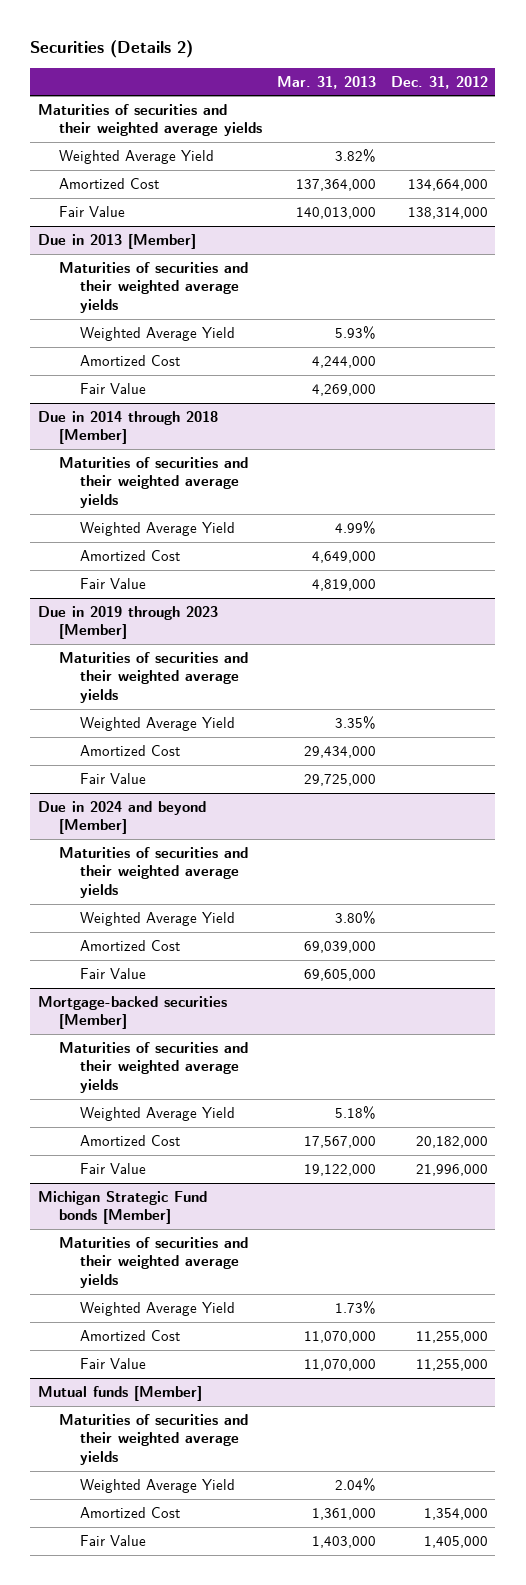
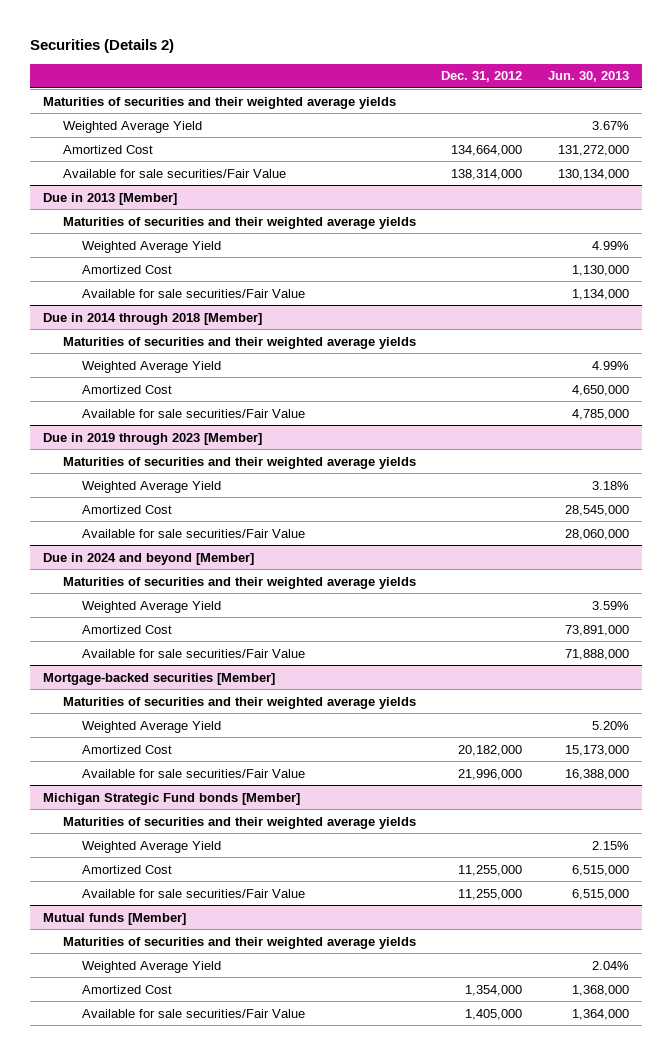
[276,75,376,89] Mar. 31, 2013 -> none
none -> [548,71,630,83] Jun. 30, 2013
[58,205,125,217] Fair Value -> [62,168,286,178] Available for sale securities/Fair Value
[79,382,146,394] Fair Value -> none
none -> [81,288,305,298] Available for sale securities/Fair Value
[79,577,146,589] Fair Value -> none
none -> [81,408,305,418] Available for sale securities/Fair Value
[79,772,146,784] Fair Value -> none
none -> [81,528,305,538] Available for sale securities/Fair Value
[79,967,146,979] Fair Value -> none
none -> [81,648,305,658] Available for sale securities/Fair Value
[79,1162,146,1174] Fair Value -> [81,768,305,778] Available for sale securities/Fair Value
[79,1357,146,1369] Fair Value -> [81,888,305,898] Available for sale securities/Fair Value
[79,1534,146,1546] Fair Value -> [81,1008,305,1018] Available for sale securities/Fair Value

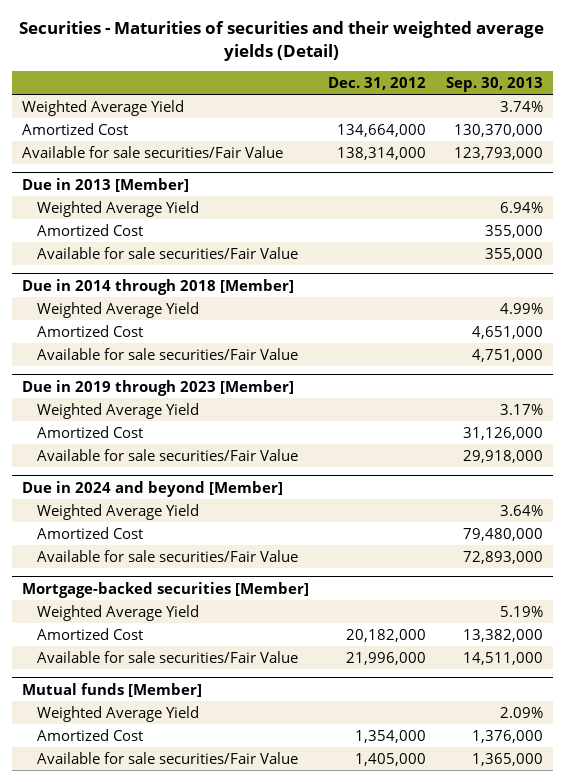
[30,39,175,54] Securities (Details 2) -> [19,21,545,61] Securities - Maturities of securities and their weighted average yields (Detail)
[548,71,630,83] Jun. 30, 2013 -> none
none -> [445,76,543,92] Sep. 30, 2013
[43,96,397,109] Maturities of securities and their weighted average yields -> none
[62,216,416,229] Maturities of securities and their weighted average yields -> none
[62,336,416,349] Maturities of securities and their weighted average yields -> none
[62,456,416,469] Maturities of securities and their weighted average yields -> none
[62,576,416,589] Maturities of securities and their weighted average yields -> none
[62,696,416,709] Maturities of securities and their weighted average yields -> none
[43,792,301,805] Michigan Strategic Fund bonds [Member] -> none
[62,816,416,829] Maturities of securities and their weighted average yields -> none
[81,840,221,853] Weighted Average Yield -> none
[81,864,172,874] Amortized Cost -> none
[81,888,305,898] Available for sale securities/Fair Value -> none
[62,936,416,949] Maturities of securities and their weighted average yields -> none

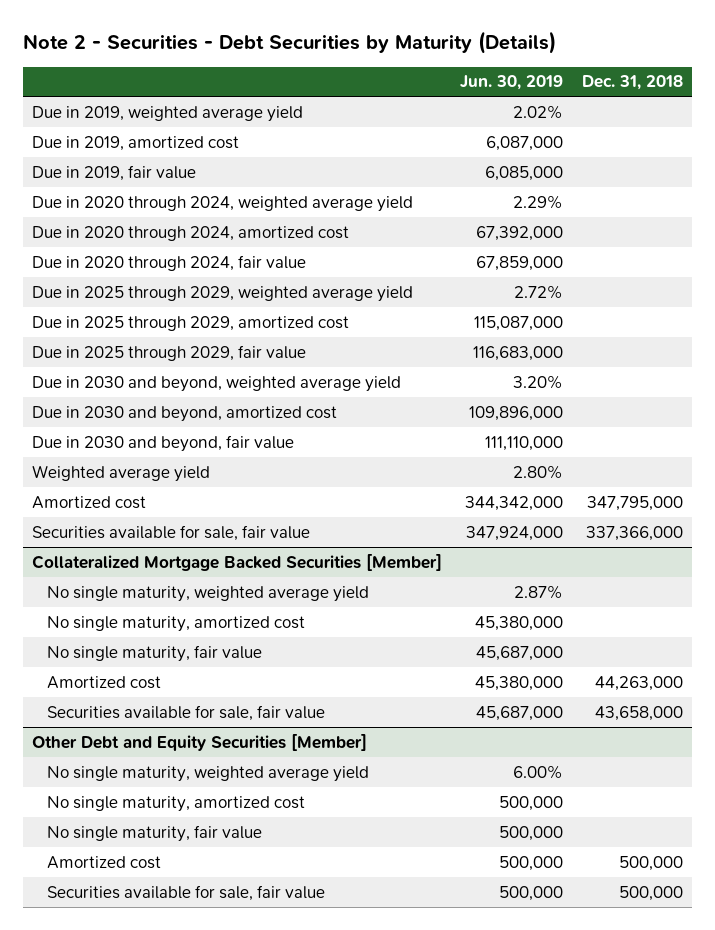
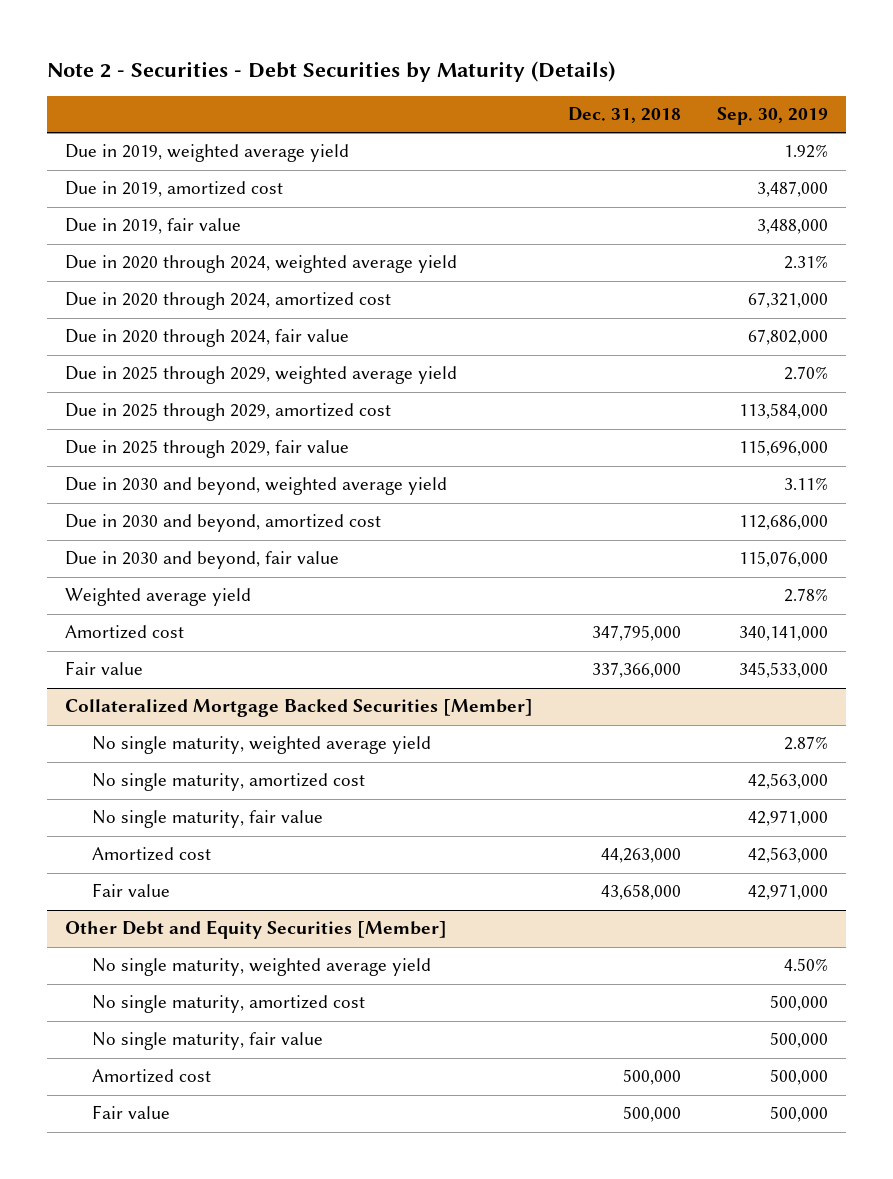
[460,75,564,91] Jun. 30, 2019 -> none
none -> [716,107,828,126] Sep. 30, 2019
[31,524,310,541] Securities available for sale, fair value -> [64,661,143,676] Fair value
[47,704,326,721] Securities available for sale, fair value -> [91,883,170,898] Fair value
[47,884,326,901] Securities available for sale, fair value -> [91,1105,170,1120] Fair value

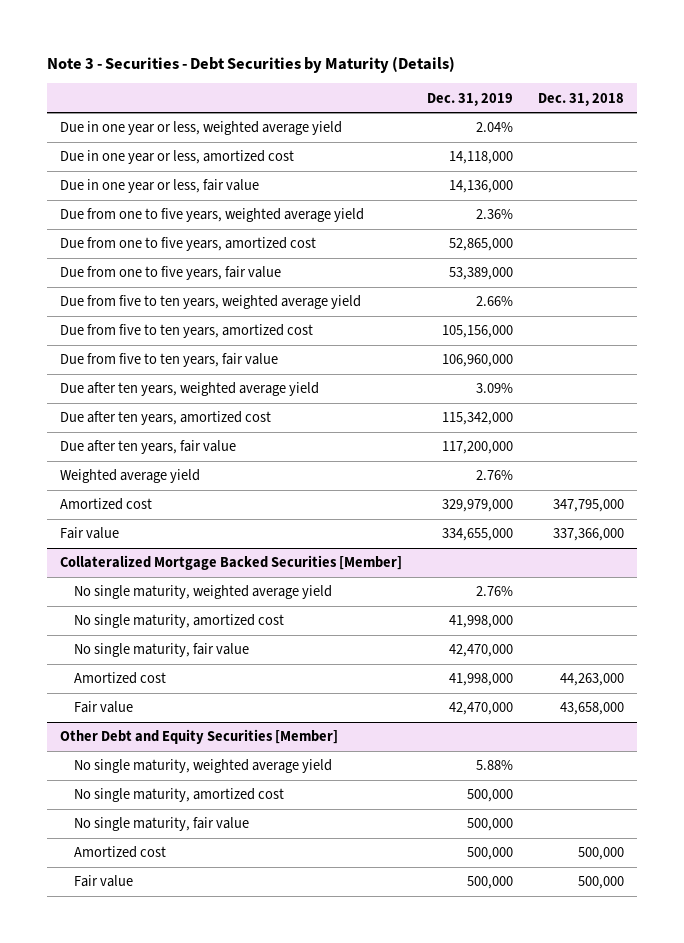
[47,60,616,82] Note 2 - Securities - Debt Securities by Maturity (Details) -> [46,56,455,74] Note 3 - Securities - Debt Securities by Maturity (Details)
[716,107,828,126] Sep. 30, 2019 -> none
none -> [426,92,513,106] Dec. 31, 2019
[64,181,283,198] Due in 2019, amortized cost -> none
[64,218,241,235] Due in 2019, fair value -> none
[64,144,349,163] Due in 2019, weighted average yield -> [59,121,342,136] Due in one year or less, weighted average yield
none -> [59,150,294,165] Due in one year or less, amortized cost
none -> [59,179,259,194] Due in one year or less, fair value
[64,255,457,274] Due in 2020 through 2024, weighted average yield -> [59,208,364,223] Due from one to five years, weighted average yield
[64,292,391,311] Due in 2020 through 2024, amortized cost -> [59,237,316,252] Due from one to five years, amortized cost
[64,329,349,348] Due in 2020 through 2024, fair value -> [59,266,281,281] Due from one to five years, fair value
[64,366,457,385] Due in 2025 through 2029, weighted average yield -> [59,295,361,310] Due from five to ten years, weighted average yield
[64,403,391,422] Due in 2025 through 2029, amortized cost -> [59,324,313,339] Due from five to ten years, amortized cost
[64,440,349,459] Due in 2025 through 2029, fair value -> [59,353,278,368] Due from five to ten years, fair value
[64,477,447,496] Due in 2030 and beyond, weighted average yield -> [59,382,319,397] Due after ten years, weighted average yield
[64,514,381,533] Due in 2030 and beyond, amortized cost -> [59,411,271,426] Due after ten years, amortized cost
[64,551,339,570] Due in 2030 and beyond, fair value -> [59,440,236,455] Due after ten years, fair value

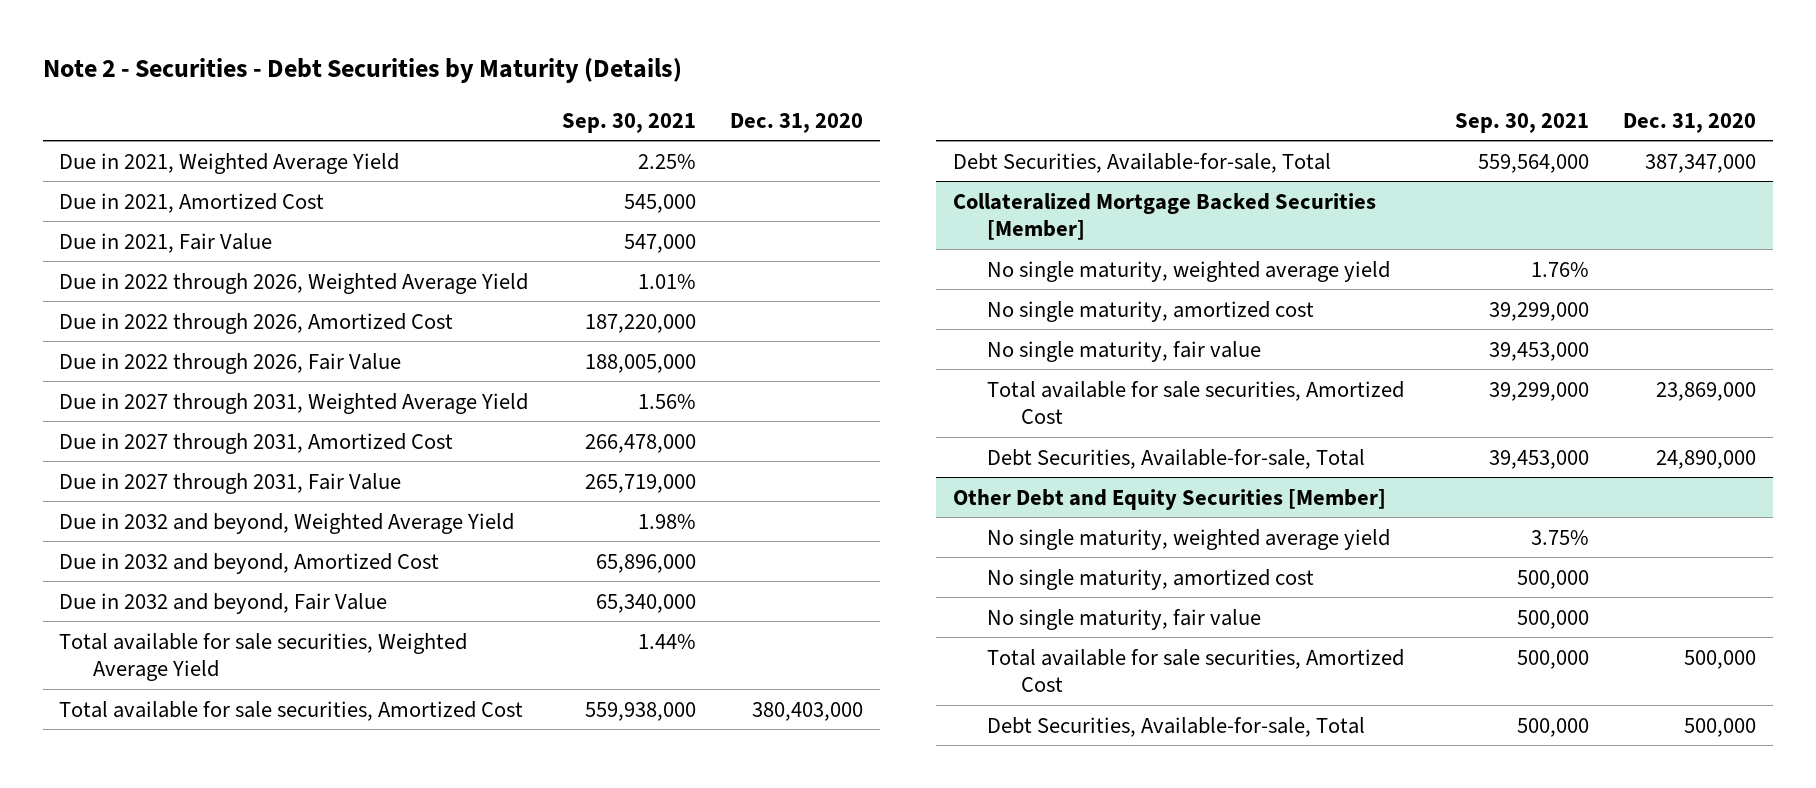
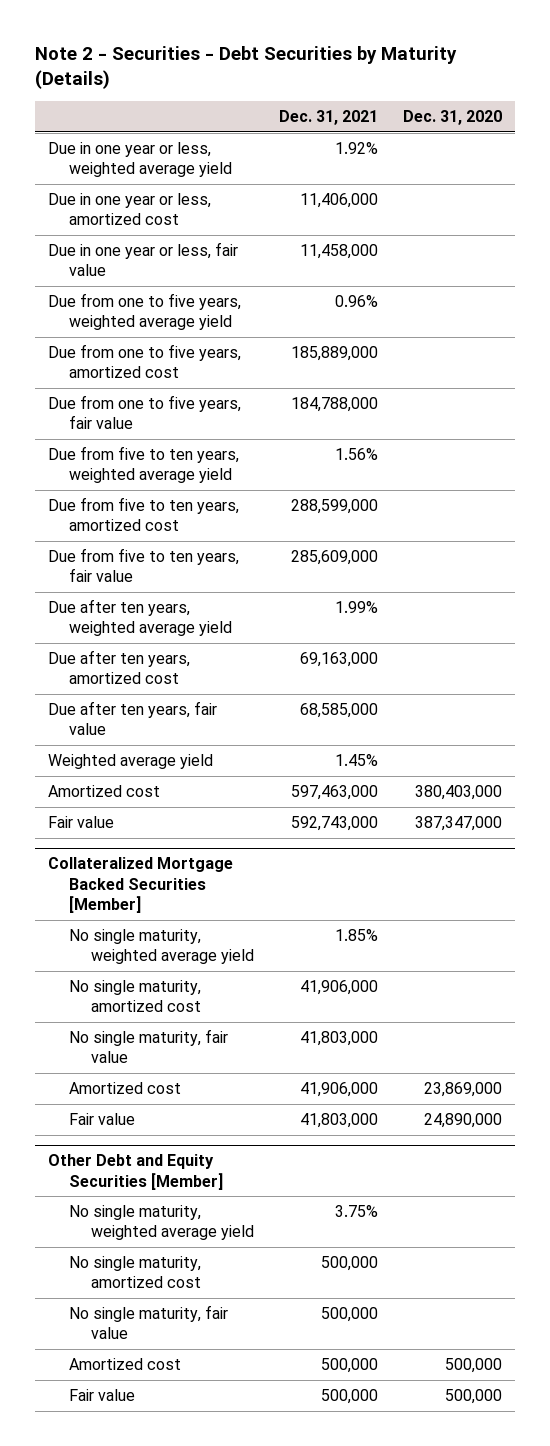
[562,112,697,133] Sep. 30, 2021 -> none
none -> [279,110,379,126] Dec. 31, 2021
[59,192,325,213] Due in 2021, Amortized Cost -> none
[59,232,273,253] Due in 2021, Fair Value -> none
[59,312,454,334] Due in 2022 through 2026, Amortized Cost -> none
[59,352,402,374] Due in 2022 through 2026, Fair Value -> none
[59,152,400,174] Due in 2021, Weighted Average Yield -> [47,141,233,178] Due in one year or less, weighted average yield
none -> [47,192,211,226] Due in one year or less, amortized cost
none -> [47,241,238,277] Due in one year or less, fair value
[59,272,529,294] Due in 2022 through 2026, Weighted Average Yield -> [47,292,241,331] Due from one to five years, weighted average yield
none -> [47,343,241,379] Due from one to five years, amortized cost
none -> [47,394,241,430] Due from one to five years, fair value
[59,392,529,414] Due in 2027 through 2031, Weighted Average Yield -> [47,445,239,484] Due from five to ten years, weighted average yield
[59,432,454,454] Due in 2027 through 2031, Amortized Cost -> [47,496,239,532] Due from five to ten years, amortized cost
[59,472,402,494] Due in 2027 through 2031, Fair Value -> [47,547,239,583] Due from five to ten years, fair value
[59,512,515,534] Due in 2032 and beyond, Weighted Average Yield -> [47,598,233,637] Due after ten years, weighted average yield
[59,552,440,574] Due in 2032 and beyond, Amortized Cost -> [47,649,190,685] Due after ten years, amortized cost
[59,592,388,614] Due in 2032 and beyond, Fair Value -> [47,700,217,736] Due after ten years, fair value
[59,632,468,682] Total available for sale securities, Weighted Average Yield -> [47,753,213,769] Weighted average yield
[59,700,524,721] Total available for sale securities, Amortized Cost -> [47,784,160,797] Amortized cost
[952,152,1331,173] Debt Securities, Available-for-sale, Total -> [47,815,114,828] Fair value
[986,380,1404,425] Total available for sale securities, Amortized Cost -> [69,1081,182,1094] Amortized cost
[986,448,1365,469] Debt Securities, Available-for-sale, Total -> [69,1112,136,1125] Fair value
[986,648,1404,693] Total available for sale securities, Amortized Cost -> [69,1357,182,1370] Amortized cost
[986,716,1365,737] Debt Securities, Available-for-sale, Total -> [69,1388,136,1401] Fair value

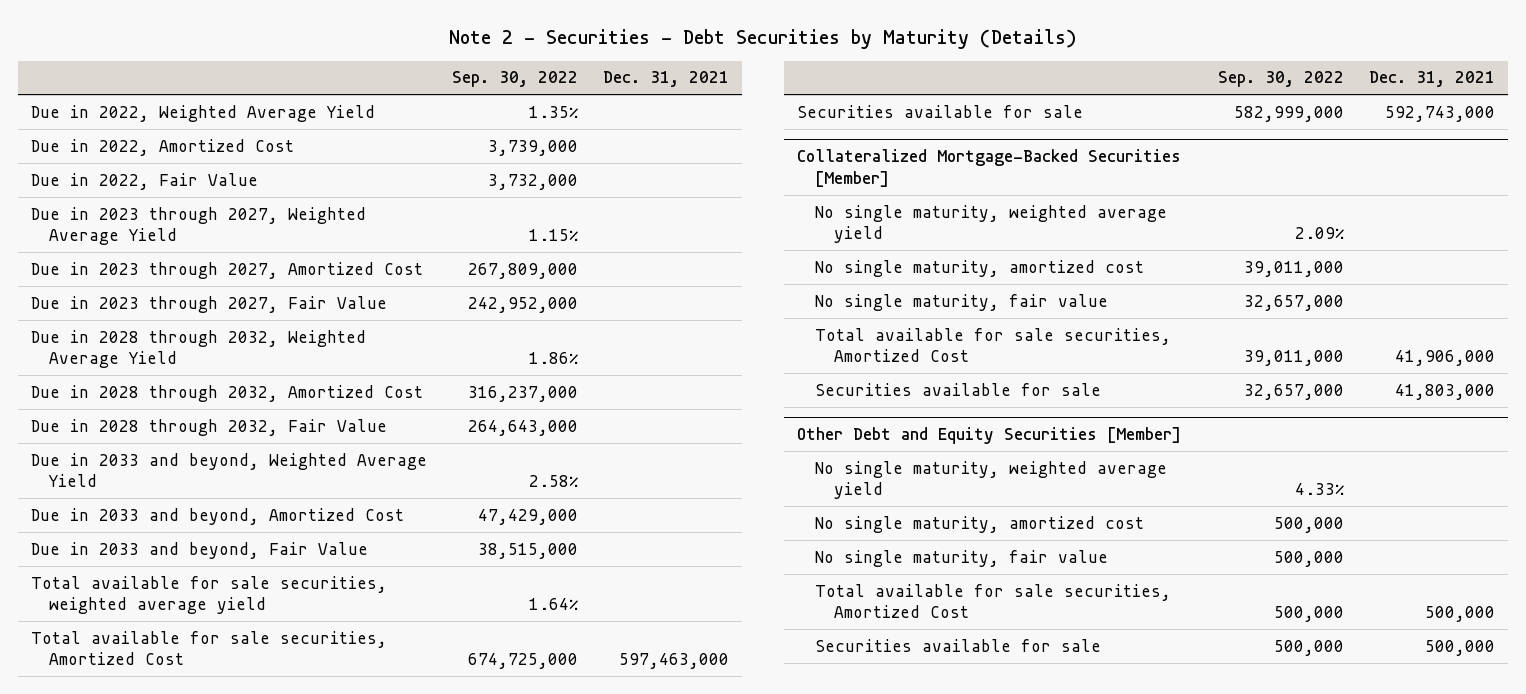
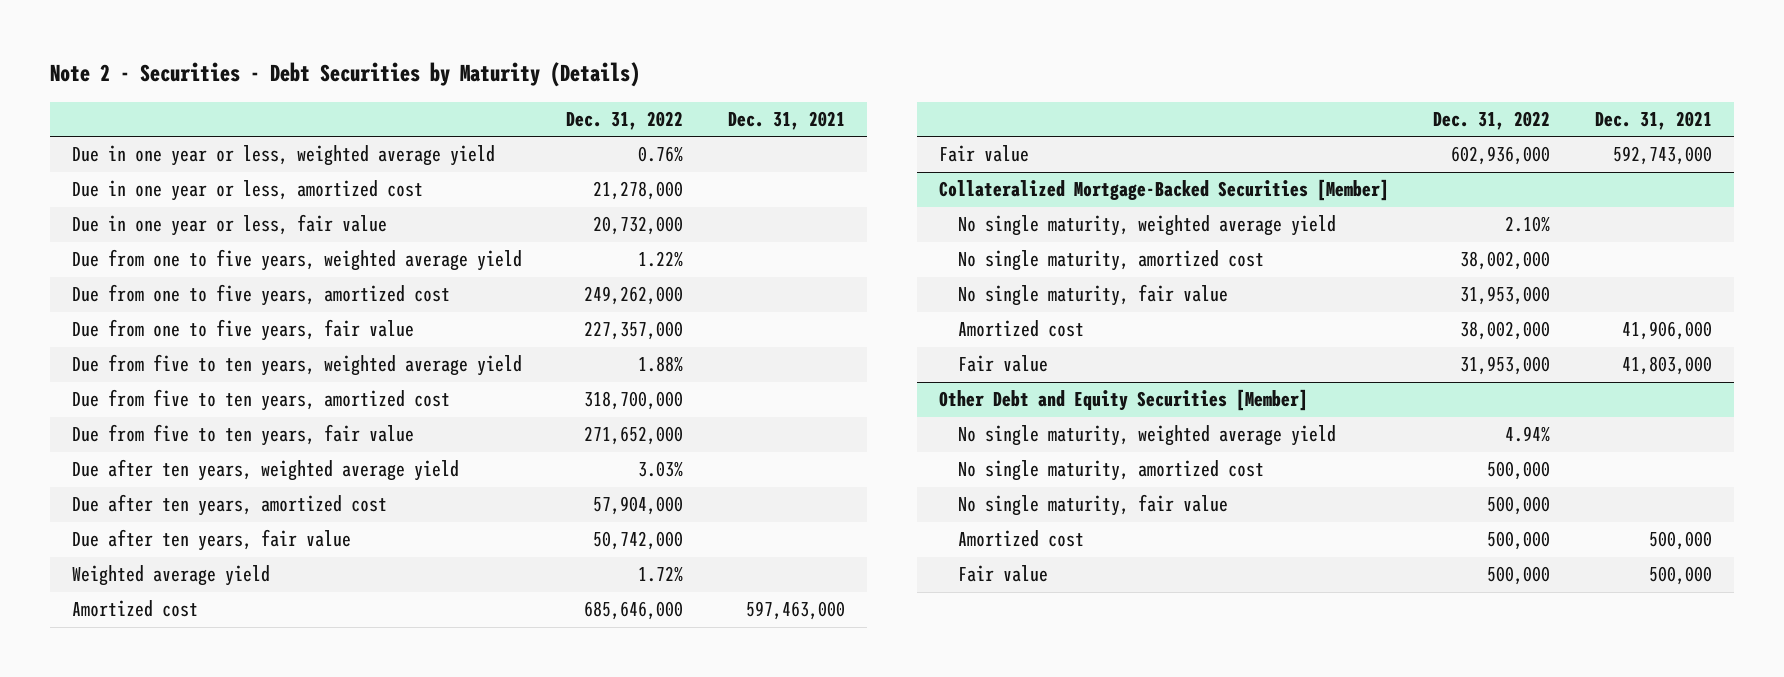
[451,71,578,88] Sep. 30, 2022 -> none
none -> [566,110,684,130] Dec. 31, 2022
[30,138,294,156] Due in 2022, Amortized Cost -> none
[30,172,258,190] Due in 2022, Fair Value -> none
[30,261,423,279] Due in 2023 through 2027, Amortized Cost -> none
[30,295,387,313] Due in 2023 through 2027, Fair Value -> none
[30,104,375,122] Due in 2022, Weighted Average Yield -> [72,145,496,167] Due in one year or less, weighted average yield
none -> [72,180,424,202] Due in one year or less, amortized cost
none -> [72,214,388,237] Due in one year or less, fair value
[30,206,366,246] Due in 2023 through 2027, Weighted Average Yield -> [72,249,523,272] Due from one to five years, weighted average yield
none -> [72,284,451,307] Due from one to five years, amortized cost
none -> [72,319,415,342] Due from one to five years, fair value
[30,329,366,369] Due in 2028 through 2032, Weighted Average Yield -> [72,354,523,377] Due from five to ten years, weighted average yield
[30,384,423,402] Due in 2028 through 2032, Amortized Cost -> [72,389,451,412] Due from five to ten years, amortized cost
[30,418,387,436] Due in 2028 through 2032, Fair Value -> [72,424,415,447] Due from five to ten years, fair value
[30,452,427,488] Due in 2033 and beyond, Weighted Average Yield -> [72,459,460,482] Due after ten years, weighted average yield
[30,507,404,525] Due in 2033 and beyond, Amortized Cost -> [72,494,388,517] Due after ten years, amortized cost
[30,541,368,559] Due in 2033 and beyond, Fair Value -> [72,529,352,552] Due after ten years, fair value
[30,575,387,615] Total available for sale securities, weighted average yield -> [72,565,271,587] Weighted average yield
[30,630,387,666] Total available for sale securities, Amortized Cost -> [72,600,199,618] Amortized cost
[796,104,1083,118] Securities available for sale -> [939,145,1030,163] Fair value
[815,327,1172,363] Total available for sale securities, Amortized Cost -> [958,320,1085,338] Amortized cost
[815,382,1102,396] Securities available for sale -> [958,355,1049,373] Fair value
[815,583,1172,619] Total available for sale securities, Amortized Cost -> [958,530,1085,548] Amortized cost
[815,638,1102,652] Securities available for sale -> [958,565,1049,583] Fair value

